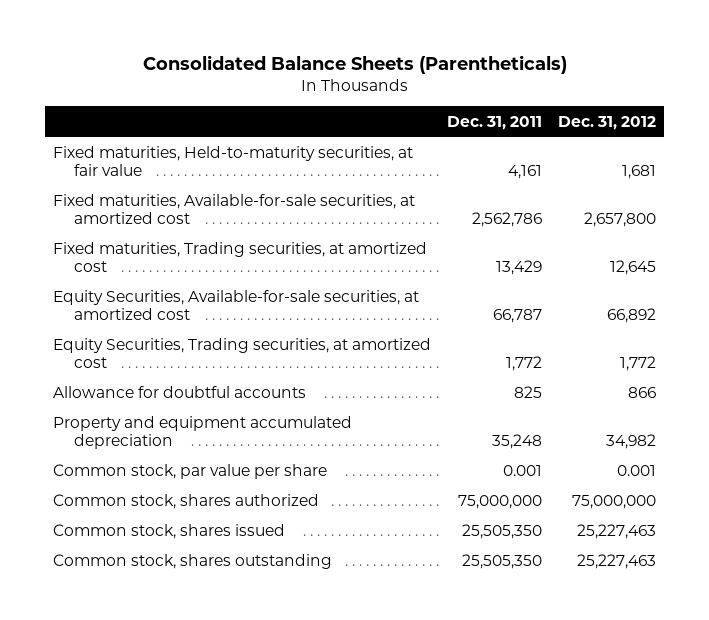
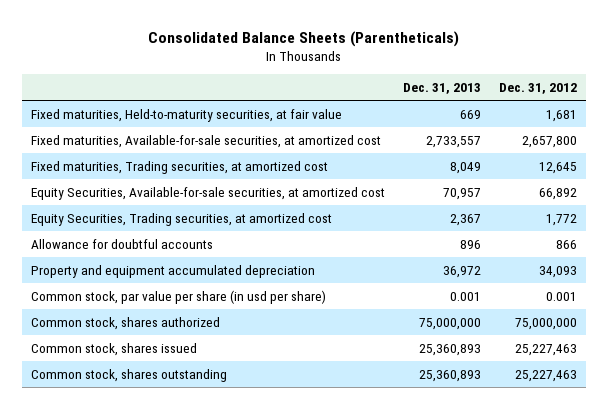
[447,115,543,130] Dec. 31, 2011 -> none
none -> [403,83,482,95] Dec. 31, 2013
[605,433,656,449] 34,982 -> [538,265,577,278] 34,093
[53,463,328,479] Common stock, par value per share -> [31,289,327,304] Common stock, par value per share (in usd per share)

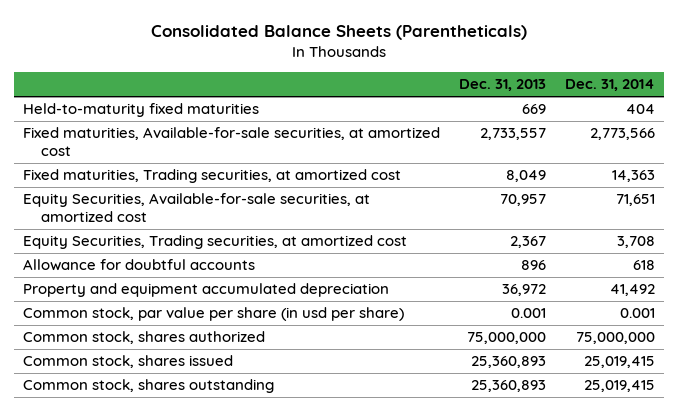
[498,83,577,95] Dec. 31, 2012 -> none
none -> [565,79,656,92] Dec. 31, 2014
[31,108,343,122] Fixed maturities, Held-to-maturity securities, at fair value -> [23,103,260,118] Held-to-maturity fixed maturities

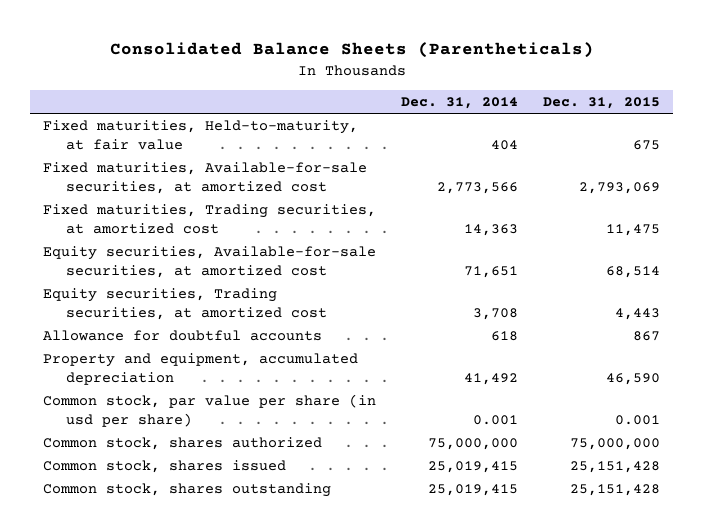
[459,79,547,92] Dec. 31, 2013 -> none
none -> [543,96,661,109] Dec. 31, 2015
[23,103,260,118] Held-to-maturity fixed maturities -> [42,120,358,151] Fixed maturities, Held-to-maturity, at fair value
[23,193,371,223] Equity Securities, Available-for-sale securities, at amortized cost -> [42,246,376,279] Equity securities, Available-for-sale securities, at amortized cost
[23,235,408,250] Equity Securities, Trading securities, at amortized cost -> [42,288,328,321] Equity securities, Trading securities, at amortized cost
[23,283,390,298] Property and equipment accumulated depreciation -> [42,353,358,386] Property and equipment, accumulated depreciation

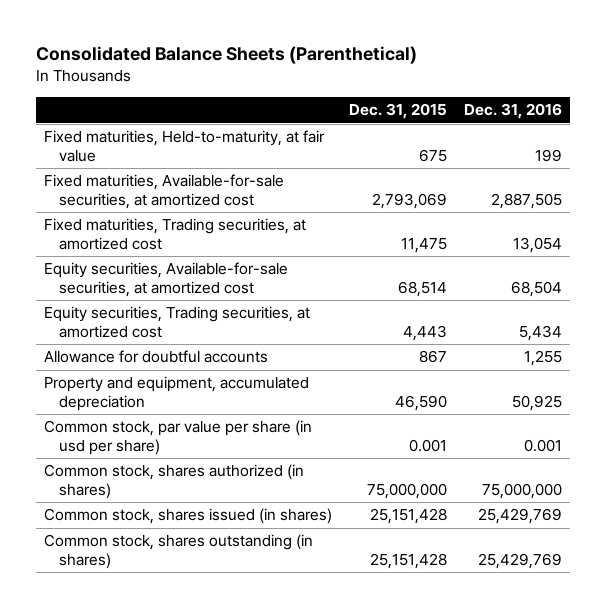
[109,42,594,59] Consolidated Balance Sheets (Parentheticals) -> [35,46,417,65] Consolidated Balance Sheets (Parenthetical)
[401,96,519,109] Dec. 31, 2014 -> none
none -> [464,103,563,120] Dec. 31, 2016
[42,437,322,451] Common stock, shares authorized -> [44,464,305,499] Common stock, shares authorized (in shares)
[42,460,286,474] Common stock, shares issued -> [44,508,333,525] Common stock, shares issued (in shares)
[42,483,331,498] Common stock, shares outstanding -> [44,534,314,569] Common stock, shares outstanding (in shares)

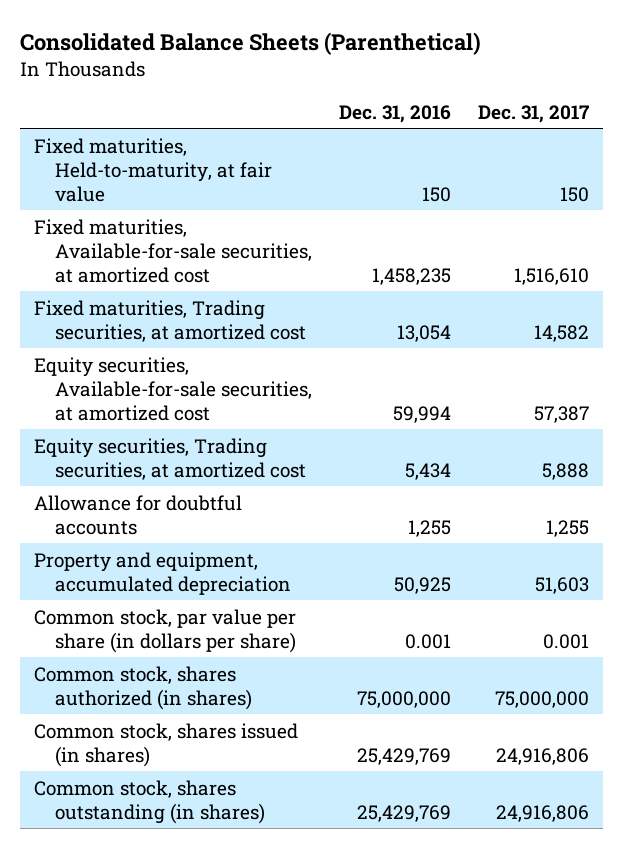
[349,103,448,120] Dec. 31, 2015 -> none
none -> [478,104,590,123] Dec. 31, 2017
[535,148,563,162] 199 -> [422,186,452,202] 150
[491,192,563,209] 2,887,505 -> [372,267,452,285] 1,458,235
[511,280,563,297] 68,504 -> [393,405,452,423] 59,994
[44,420,313,455] Common stock, par value per share (in usd per share) -> [33,608,297,653] Common stock, par value per share (in dollars per share)

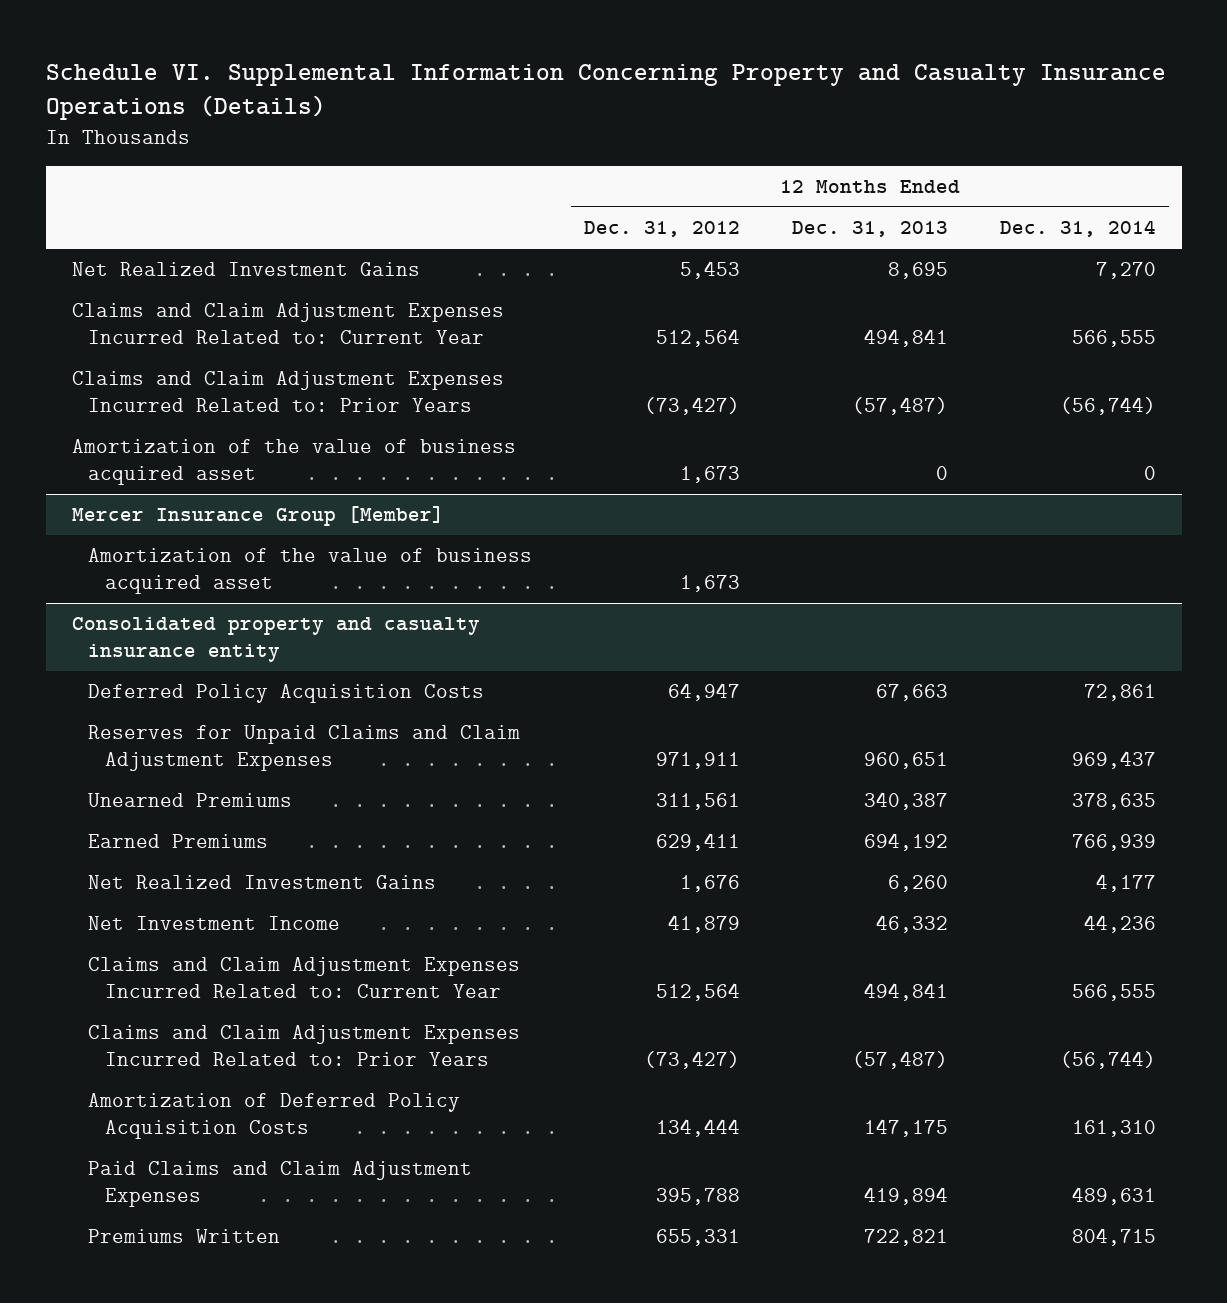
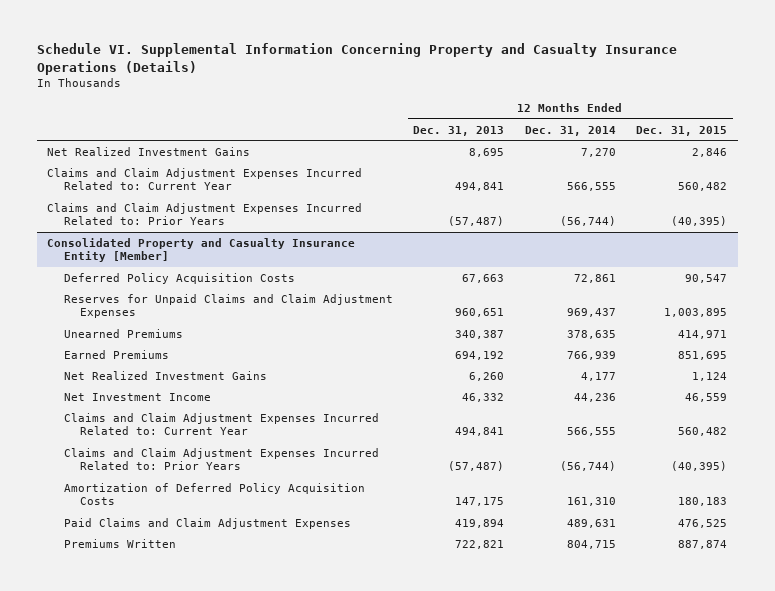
[584,221,741,238] Dec. 31, 2012 -> none
none -> [636,125,728,136] Dec. 31, 2015
[71,439,516,486] Amortization of the value of business acquired asset -> none
[71,506,444,527] Mercer Insurance Group [Member] -> none
[88,548,533,595] Amortization of the value of business acquired asset -> none
[71,617,480,663] Consolidated property and casualty insurance entity -> [47,237,356,263] Consolidated Property and Casualty Insurance Entity [Member]

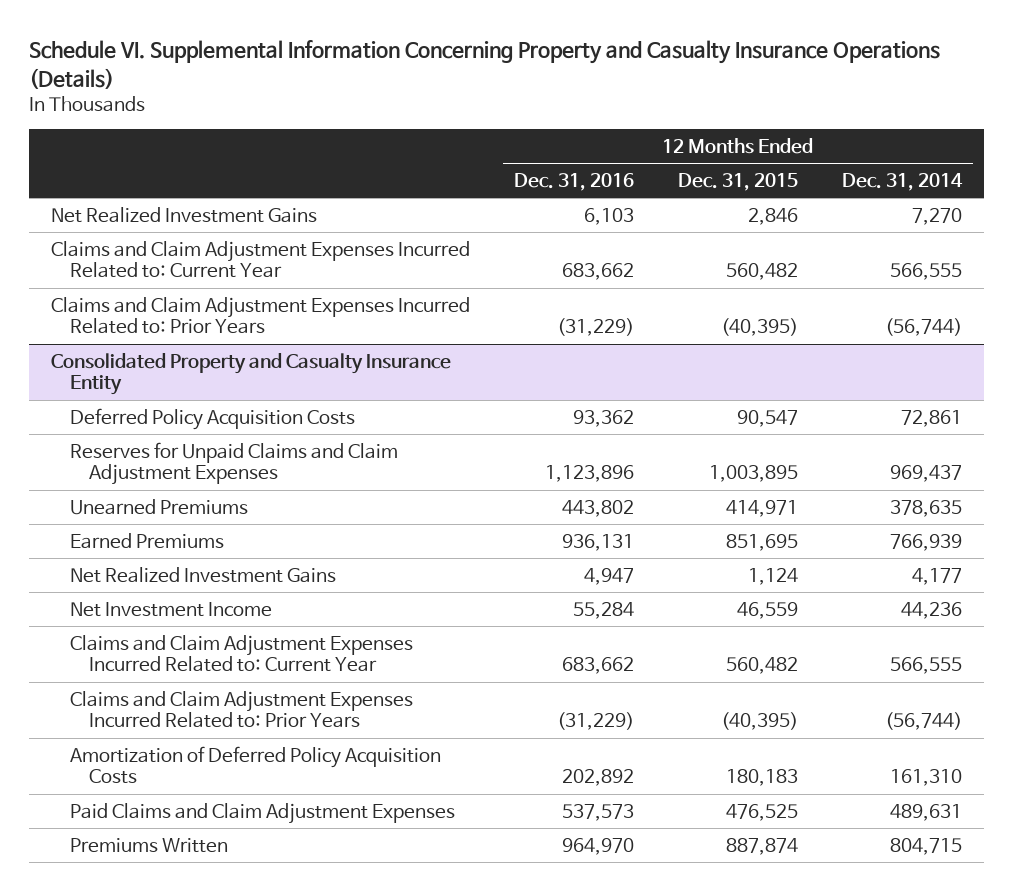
[413,125,505,136] Dec. 31, 2013 -> none
none -> [513,172,634,191] Dec. 31, 2016
[47,237,356,263] Consolidated Property and Casualty Insurance Entity [Member] -> [50,352,451,396] Consolidated Property and Casualty Insurance Entity

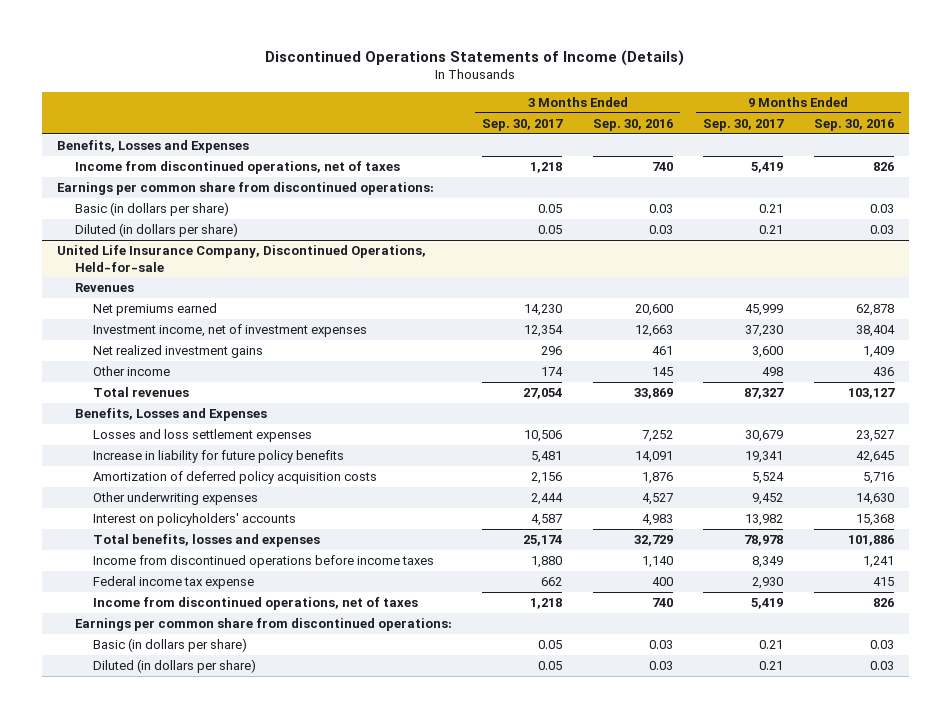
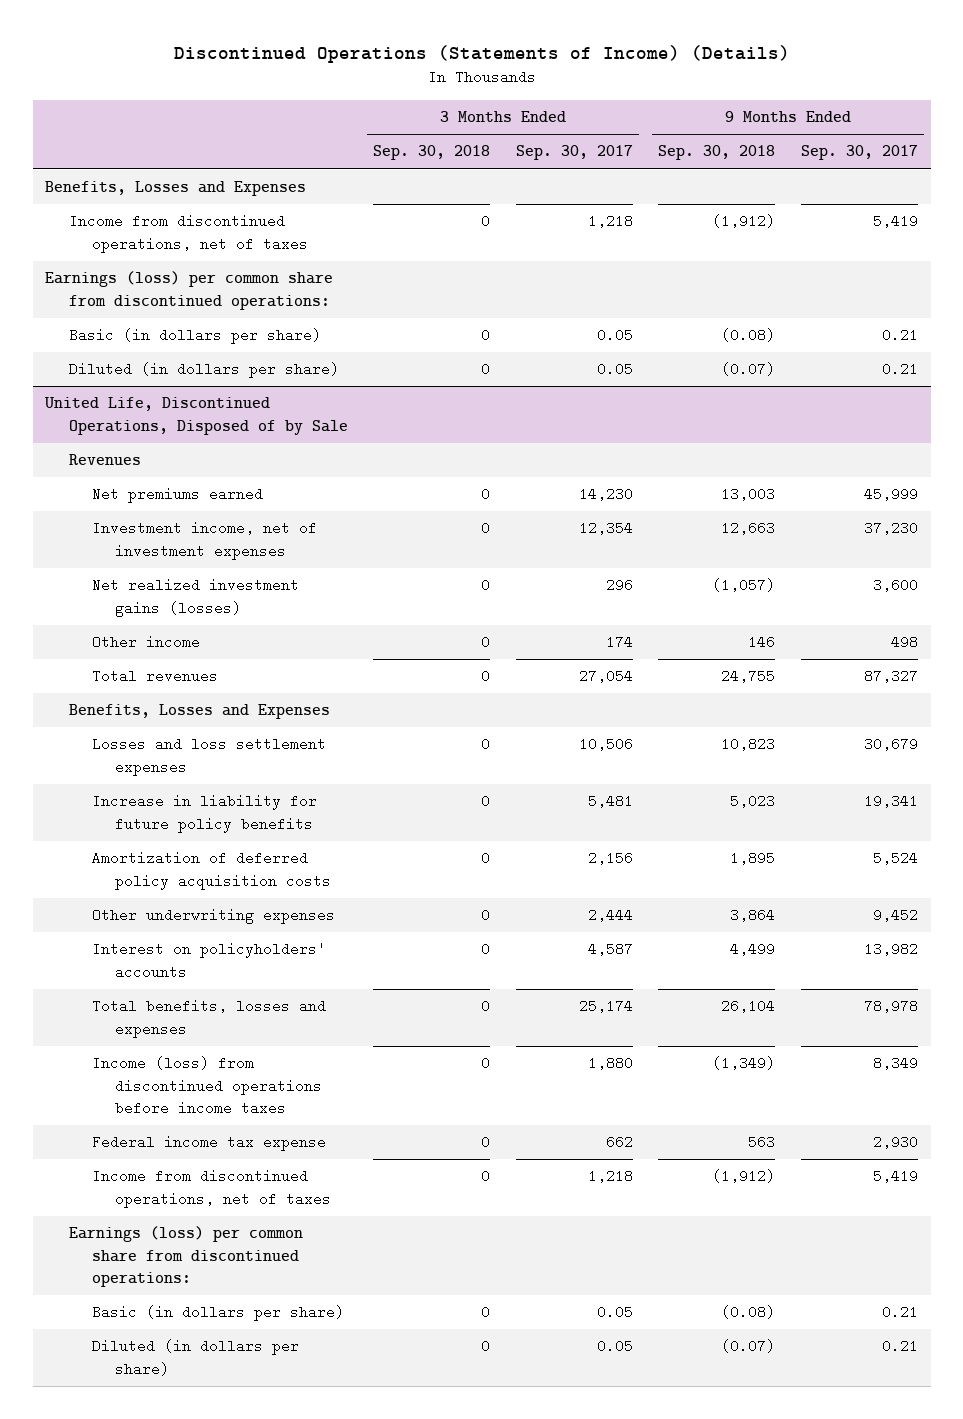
[265,49,685,66] Discontinued Operations Statements of Income (Details) -> [173,45,790,64] Discontinued Operations (Statements of Income) (Details)
[592,118,673,131] Sep. 30, 2016 -> none
[813,118,894,131] Sep. 30, 2016 -> none
none -> [373,145,491,161] Sep. 30, 2018
none -> [658,145,776,161] Sep. 30, 2018
[56,181,434,195] Earnings per common share from discontinued operations: -> [45,271,334,310] Earnings (loss) per common share from discontinued operations:
[56,244,426,272] United Life Insurance Company, Discontinued Operations, Held-for-sale -> none
none -> [44,397,348,435] United Life, Discontinued Operations, Disposed of by Sale
[92,344,263,358] Net realized investment gains -> [92,578,300,617] Net realized investment gains (losses)
[92,554,434,568] Income from discontinued operations before income taxes -> [92,1056,323,1115] Income (loss) from discontinued operations before income taxes
[74,617,452,631] Earnings per common share from discontinued operations: -> [68,1226,303,1287] Earnings (loss) per common share from discontinued operations:

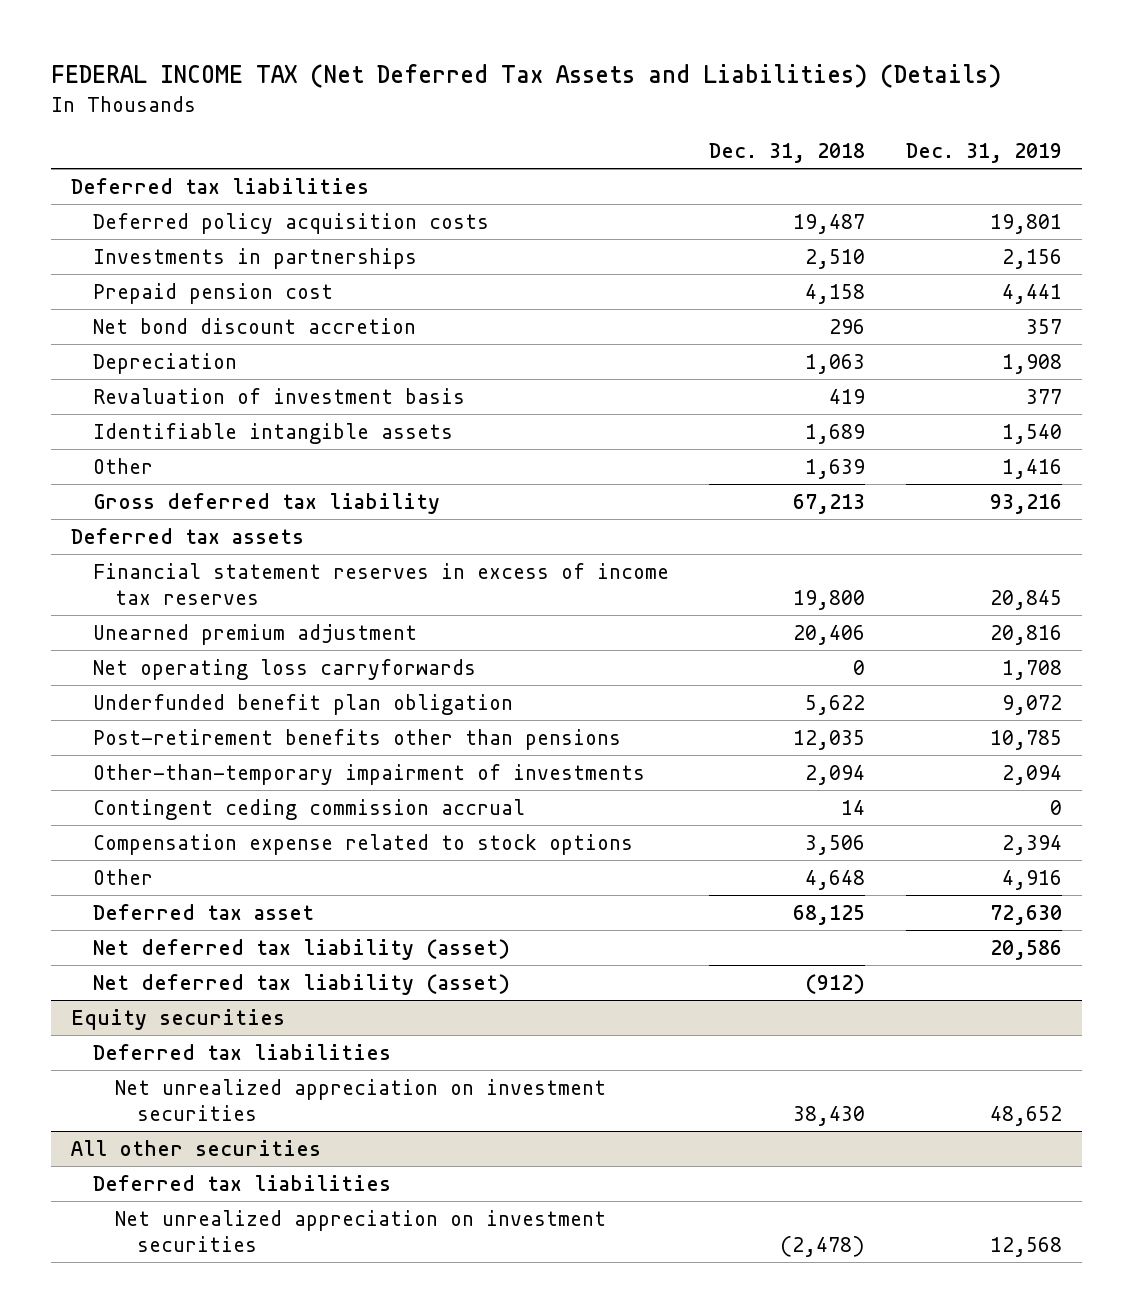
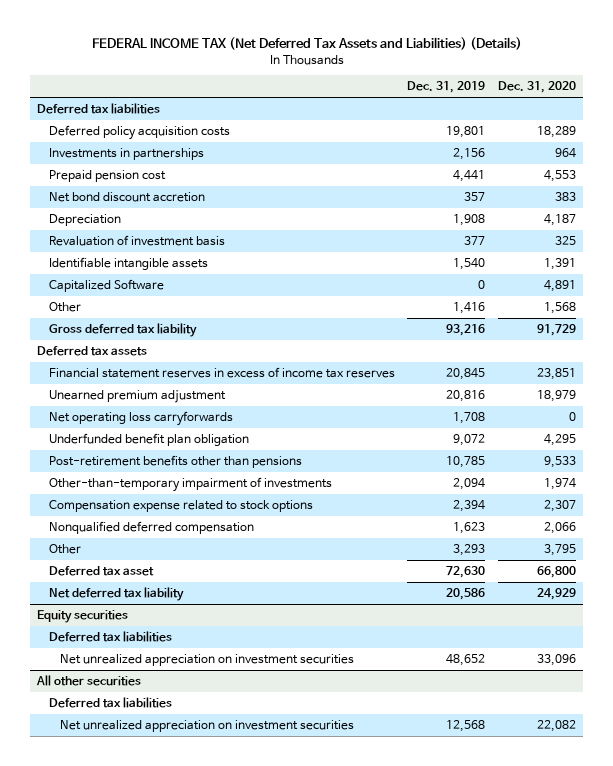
[709,142,866,163] Dec. 31, 2018 -> none
none -> [498,81,577,94] Dec. 31, 2020
none -> [48,279,164,293] Capitalized Software
[92,798,525,820] Contingent ceding commission accrual -> none
none -> [48,521,254,535] Nonqualified deferred compensation
[1001,869,1062,890] 4,916 -> [453,544,486,557] 3,293
[92,973,510,995] Net deferred tax liability (asset) -> none
[92,938,510,960] Net deferred tax liability (asset) -> [48,587,184,602] Net deferred tax liability

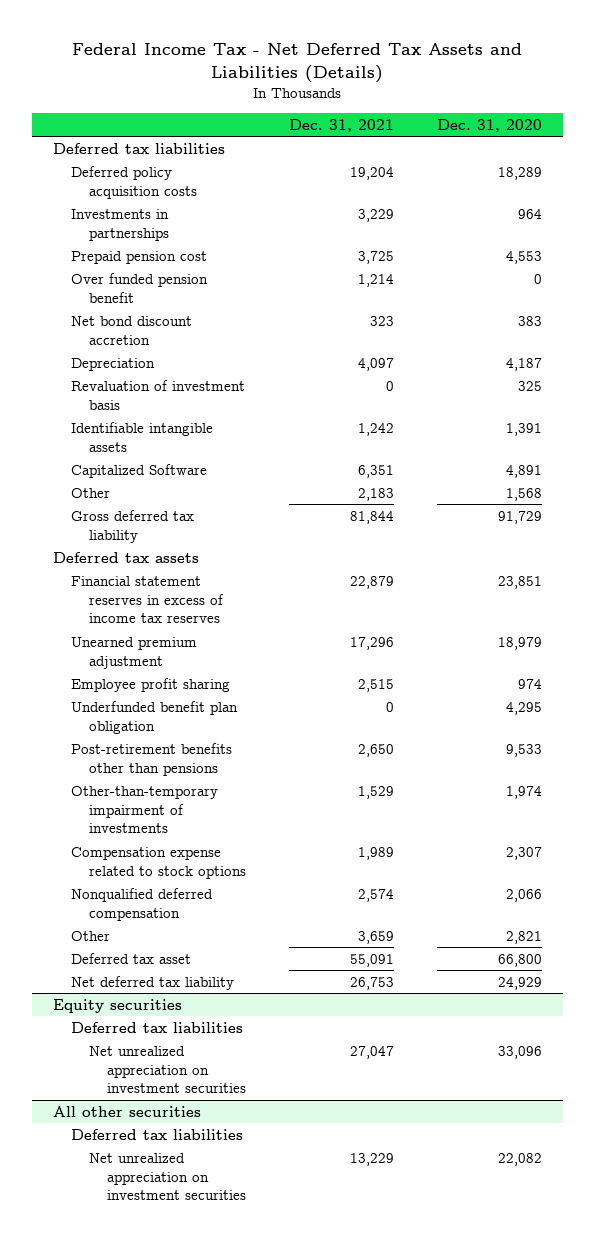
[91,37,522,51] FEDERAL INCOME TAX (Net Deferred Tax Assets and Liabilities) (Details) -> [72,42,523,83] Federal Income Tax - Net Deferred Tax Assets and Liabilities (Details)
[407,81,486,94] Dec. 31, 2019 -> none
none -> [289,118,395,132] Dec. 31, 2021
none -> [71,272,209,303] Over funded pension benefit
[48,411,233,427] Net operating loss carryforwards -> none
none -> [71,677,231,692] Employee profit sharing
[544,544,577,557] 3,795 -> [505,930,542,944] 2,821

